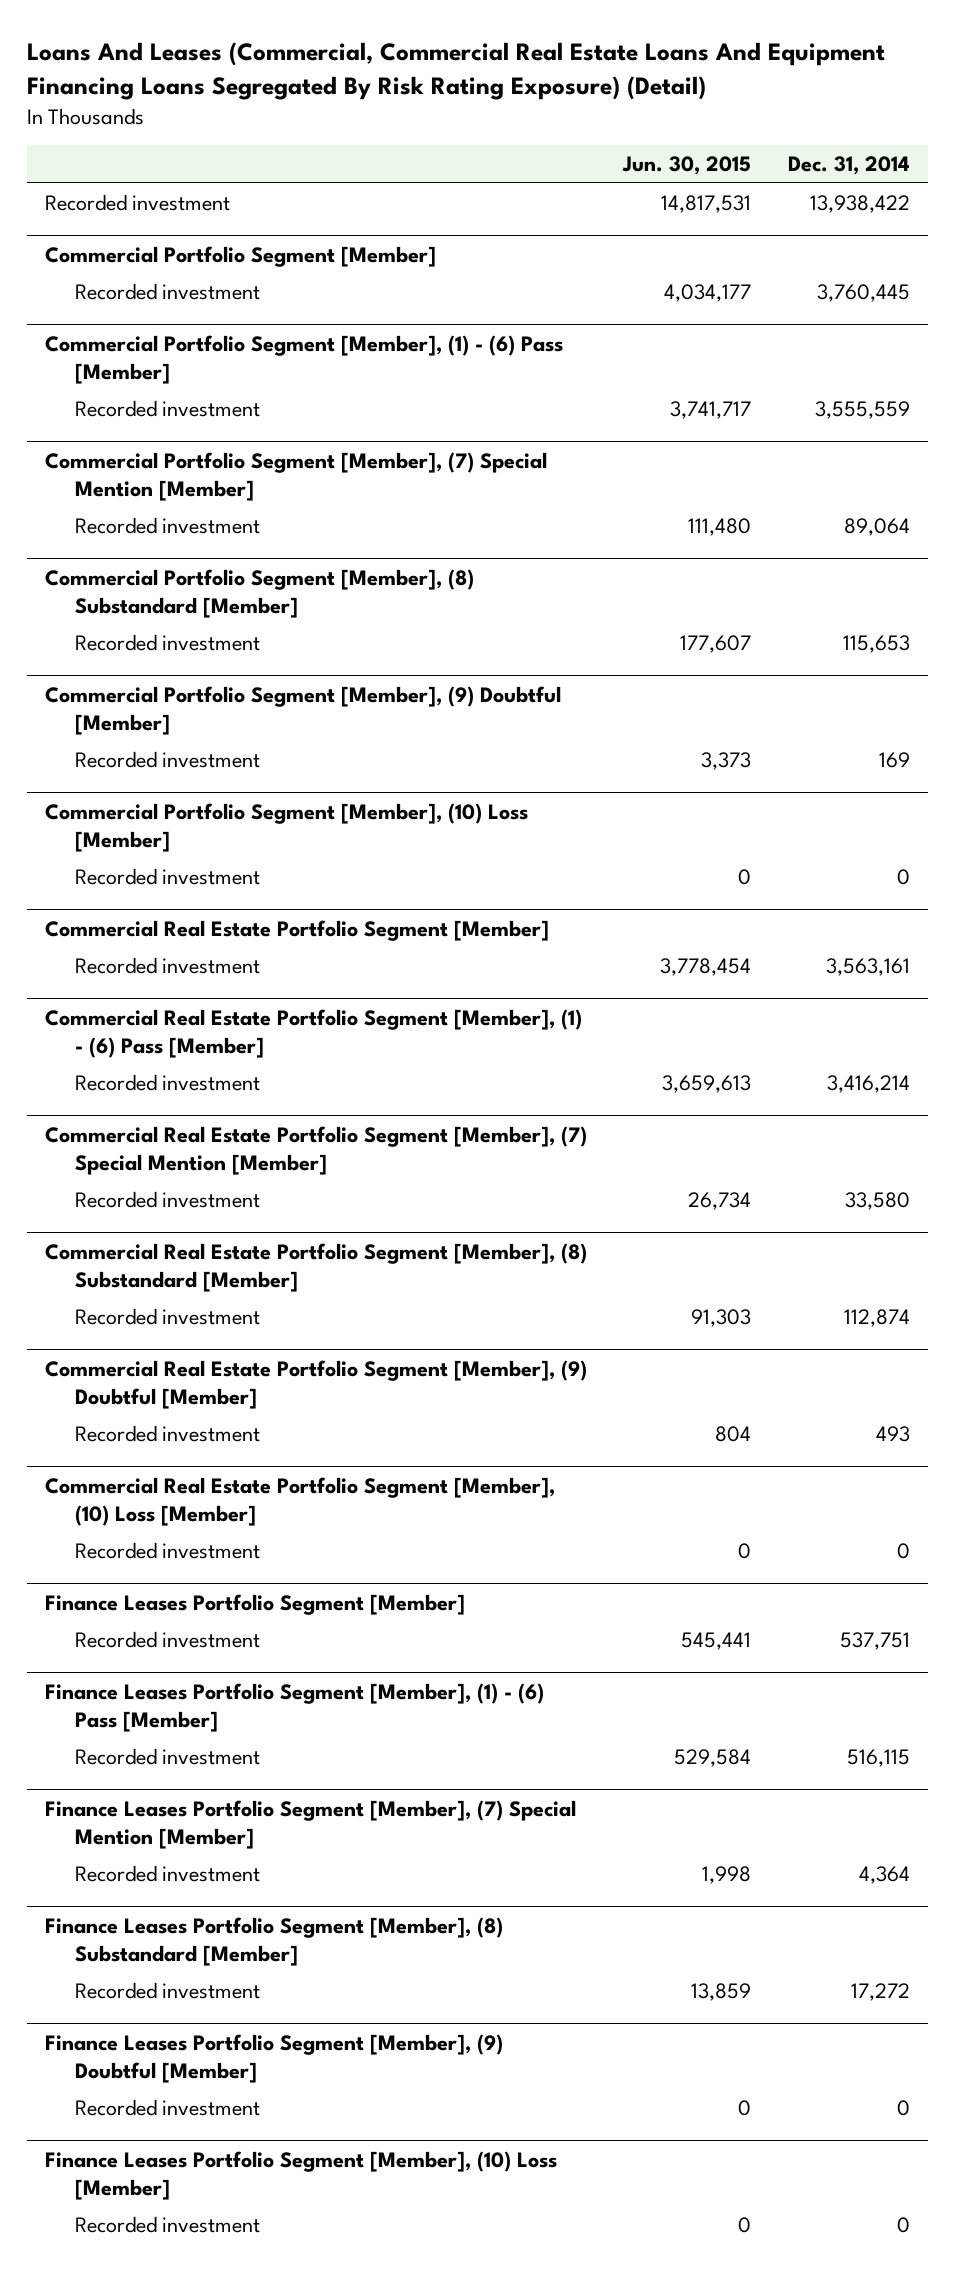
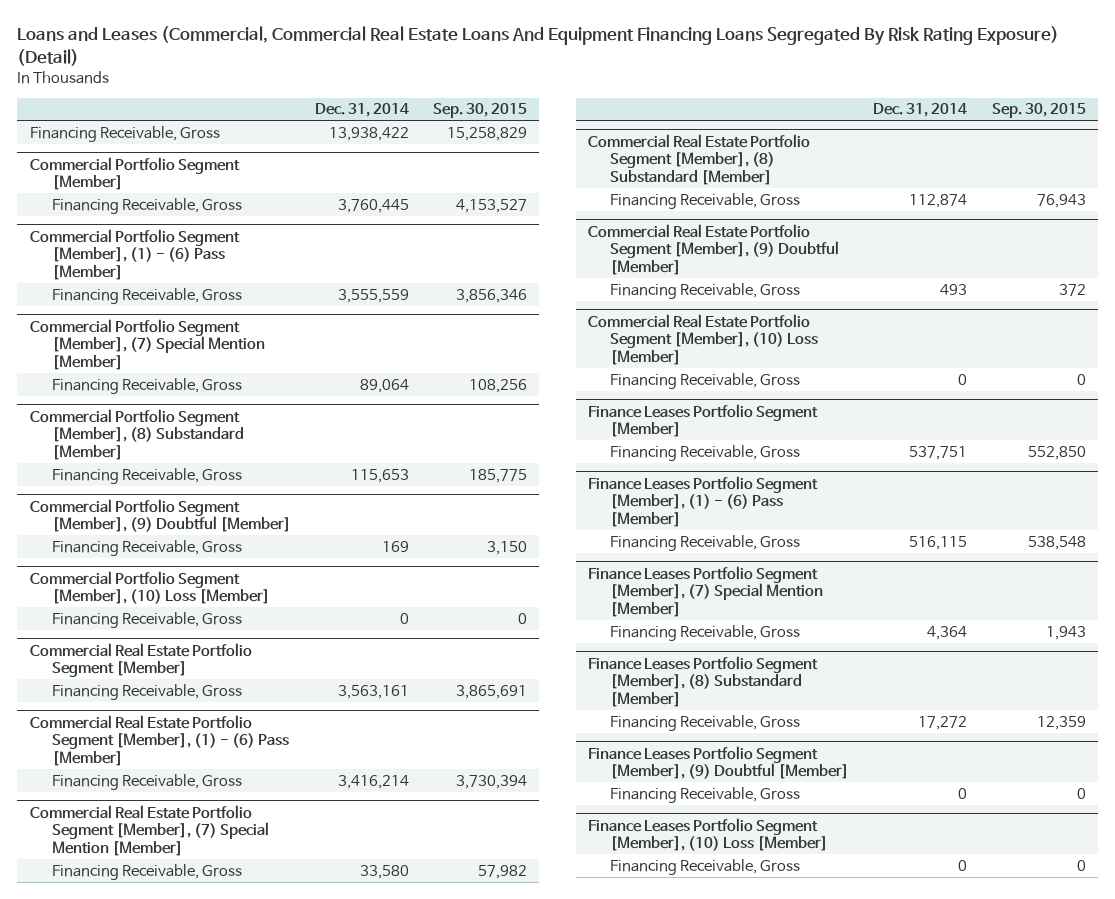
[26,42,885,101] Loans And Leases (Commercial, Commercial Real Estate Loans And Equipment Financing Loans Segregated By Risk Rating Exposure) (Detail) -> [17,26,1060,67] Loans and Leases (Commercial, Commercial Real Estate Loans And Equipment Financing Loans Segregated By Risk Rating Exposure) (Detail)
[622,156,752,176] Jun. 30, 2015 -> none
none -> [433,103,528,119] Sep. 30, 2015
[44,193,230,211] Recorded investment -> [29,125,220,142] Financing Receivable, Gross
[74,282,260,300] Recorded investment -> [51,197,242,214] Financing Receivable, Gross
[74,399,260,417] Recorded investment -> [51,287,242,304] Financing Receivable, Gross
[74,516,260,534] Recorded investment -> [51,377,242,394] Financing Receivable, Gross
[74,633,260,651] Recorded investment -> [51,467,242,484] Financing Receivable, Gross
[74,750,260,768] Recorded investment -> [51,539,242,556] Financing Receivable, Gross
[74,867,260,885] Recorded investment -> [51,611,242,628] Financing Receivable, Gross
[74,956,260,974] Recorded investment -> [51,683,242,700] Financing Receivable, Gross
[74,1073,260,1091] Recorded investment -> [51,773,242,790] Financing Receivable, Gross
[74,1190,260,1208] Recorded investment -> [51,863,242,880] Financing Receivable, Gross
[74,1307,260,1325] Recorded investment -> [610,192,801,209] Financing Receivable, Gross
[74,1424,260,1442] Recorded investment -> [610,282,801,299] Financing Receivable, Gross
[74,1541,260,1559] Recorded investment -> [610,372,801,389] Financing Receivable, Gross
[74,1630,260,1648] Recorded investment -> [610,444,801,461] Financing Receivable, Gross
[74,1747,260,1765] Recorded investment -> [610,534,801,551] Financing Receivable, Gross
[74,1864,260,1882] Recorded investment -> [610,624,801,641] Financing Receivable, Gross
[74,1981,260,1999] Recorded investment -> [610,714,801,731] Financing Receivable, Gross
[74,2098,260,2116] Recorded investment -> [610,786,801,803] Financing Receivable, Gross
[74,2215,260,2233] Recorded investment -> [610,858,801,875] Financing Receivable, Gross

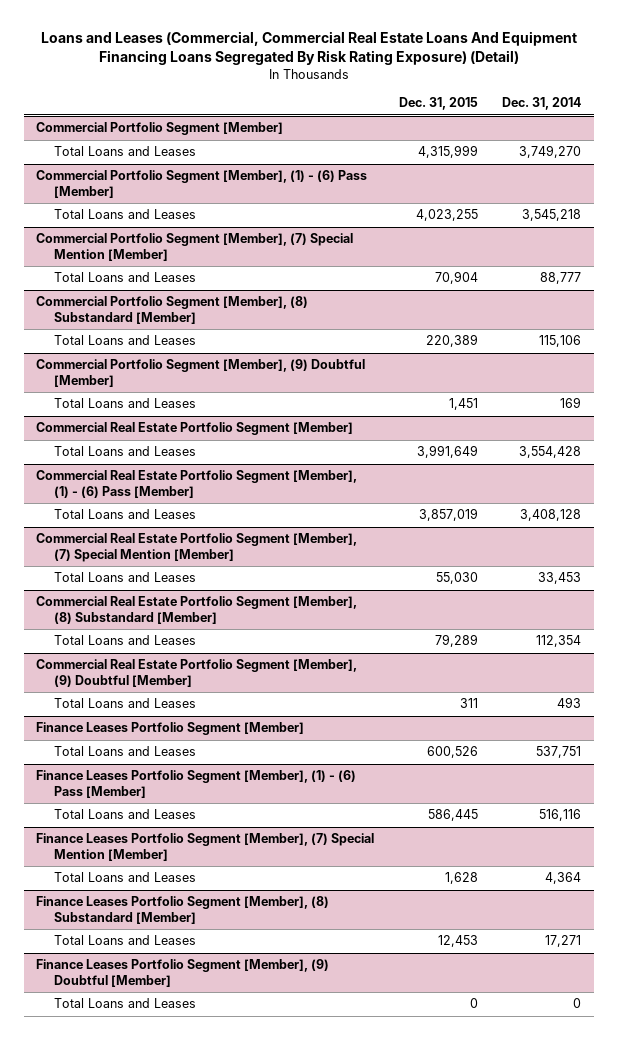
[433,103,528,119] Sep. 30, 2015 -> none
none -> [398,97,478,111] Dec. 31, 2015
[29,125,220,142] Financing Receivable, Gross -> none
[51,197,242,214] Financing Receivable, Gross -> none
none -> [53,146,196,157] Total Loans and Leases
[51,287,242,304] Financing Receivable, Gross -> none
none -> [53,209,196,220] Total Loans and Leases
[51,377,242,394] Financing Receivable, Gross -> none
none -> [53,272,196,283] Total Loans and Leases
[51,467,242,484] Financing Receivable, Gross -> none
none -> [53,335,196,346] Total Loans and Leases
[29,570,270,605] Commercial Portfolio Segment [Member], (10) Loss [Member] -> none
[51,611,242,628] Financing Receivable, Gross -> none
[51,539,242,556] Financing Receivable, Gross -> [53,398,196,409] Total Loans and Leases
[51,683,242,700] Financing Receivable, Gross -> none
none -> [53,446,196,457] Total Loans and Leases
[51,773,242,790] Financing Receivable, Gross -> none
none -> [53,509,196,520] Total Loans and Leases
[51,863,242,880] Financing Receivable, Gross -> none
none -> [53,572,196,583] Total Loans and Leases
[610,192,801,209] Financing Receivable, Gross -> none
none -> [53,635,196,646] Total Loans and Leases
[588,313,819,366] Commercial Real Estate Portfolio Segment [Member], (10) Loss [Member] -> none
[610,372,801,389] Financing Receivable, Gross -> none
[610,282,801,299] Financing Receivable, Gross -> [53,698,196,709] Total Loans and Leases
[610,444,801,461] Financing Receivable, Gross -> [53,746,196,757] Total Loans and Leases
[610,534,801,551] Financing Receivable, Gross -> none
none -> [53,809,196,820] Total Loans and Leases
[610,624,801,641] Financing Receivable, Gross -> [53,872,196,883] Total Loans and Leases
[610,714,801,731] Financing Receivable, Gross -> none
none -> [53,935,196,946] Total Loans and Leases
[588,817,829,852] Finance Leases Portfolio Segment [Member], (10) Loss [Member] -> none
[610,858,801,875] Financing Receivable, Gross -> none
[610,786,801,803] Financing Receivable, Gross -> [53,998,196,1009] Total Loans and Leases

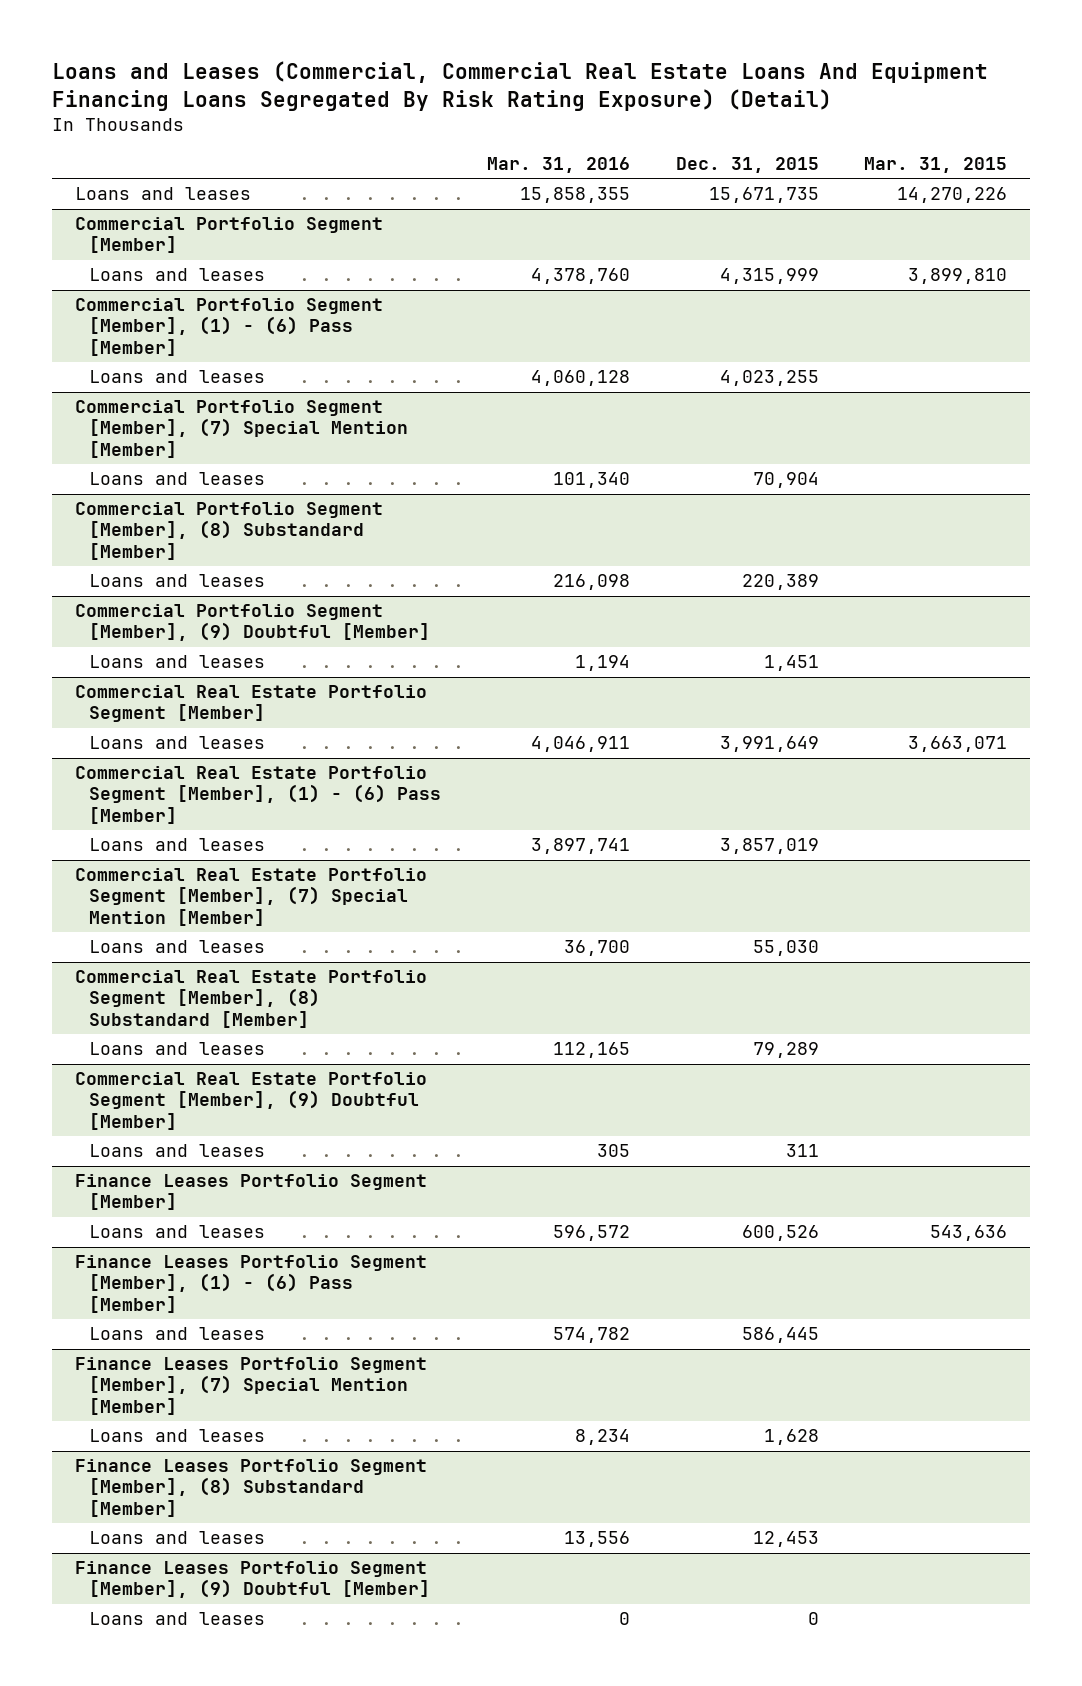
[502,97,582,111] Dec. 31, 2014 -> none
none -> [487,156,631,173] Mar. 31, 2016
none -> [864,156,1008,173] Mar. 31, 2015
none -> [74,187,251,201] Loans and leases
[53,146,196,157] Total Loans and Leases -> [89,268,266,282] Loans and leases
[53,209,196,220] Total Loans and Leases -> [89,370,266,384] Loans and leases
[53,272,196,283] Total Loans and Leases -> [89,472,266,486] Loans and leases
[53,335,196,346] Total Loans and Leases -> [89,574,266,588] Loans and leases
[53,398,196,409] Total Loans and Leases -> [89,655,266,669] Loans and leases
[53,446,196,457] Total Loans and Leases -> [89,736,266,750] Loans and leases
[53,509,196,520] Total Loans and Leases -> [89,838,266,852] Loans and leases
[53,572,196,583] Total Loans and Leases -> [89,940,266,954] Loans and leases
[53,635,196,646] Total Loans and Leases -> [89,1042,266,1056] Loans and leases
[53,698,196,709] Total Loans and Leases -> [89,1144,266,1158] Loans and leases
[53,746,196,757] Total Loans and Leases -> [89,1225,266,1239] Loans and leases
[53,809,196,820] Total Loans and Leases -> [89,1327,266,1341] Loans and leases
[53,872,196,883] Total Loans and Leases -> [89,1429,266,1443] Loans and leases
[53,935,196,946] Total Loans and Leases -> [89,1531,266,1545] Loans and leases
[53,998,196,1009] Total Loans and Leases -> [89,1612,266,1626] Loans and leases

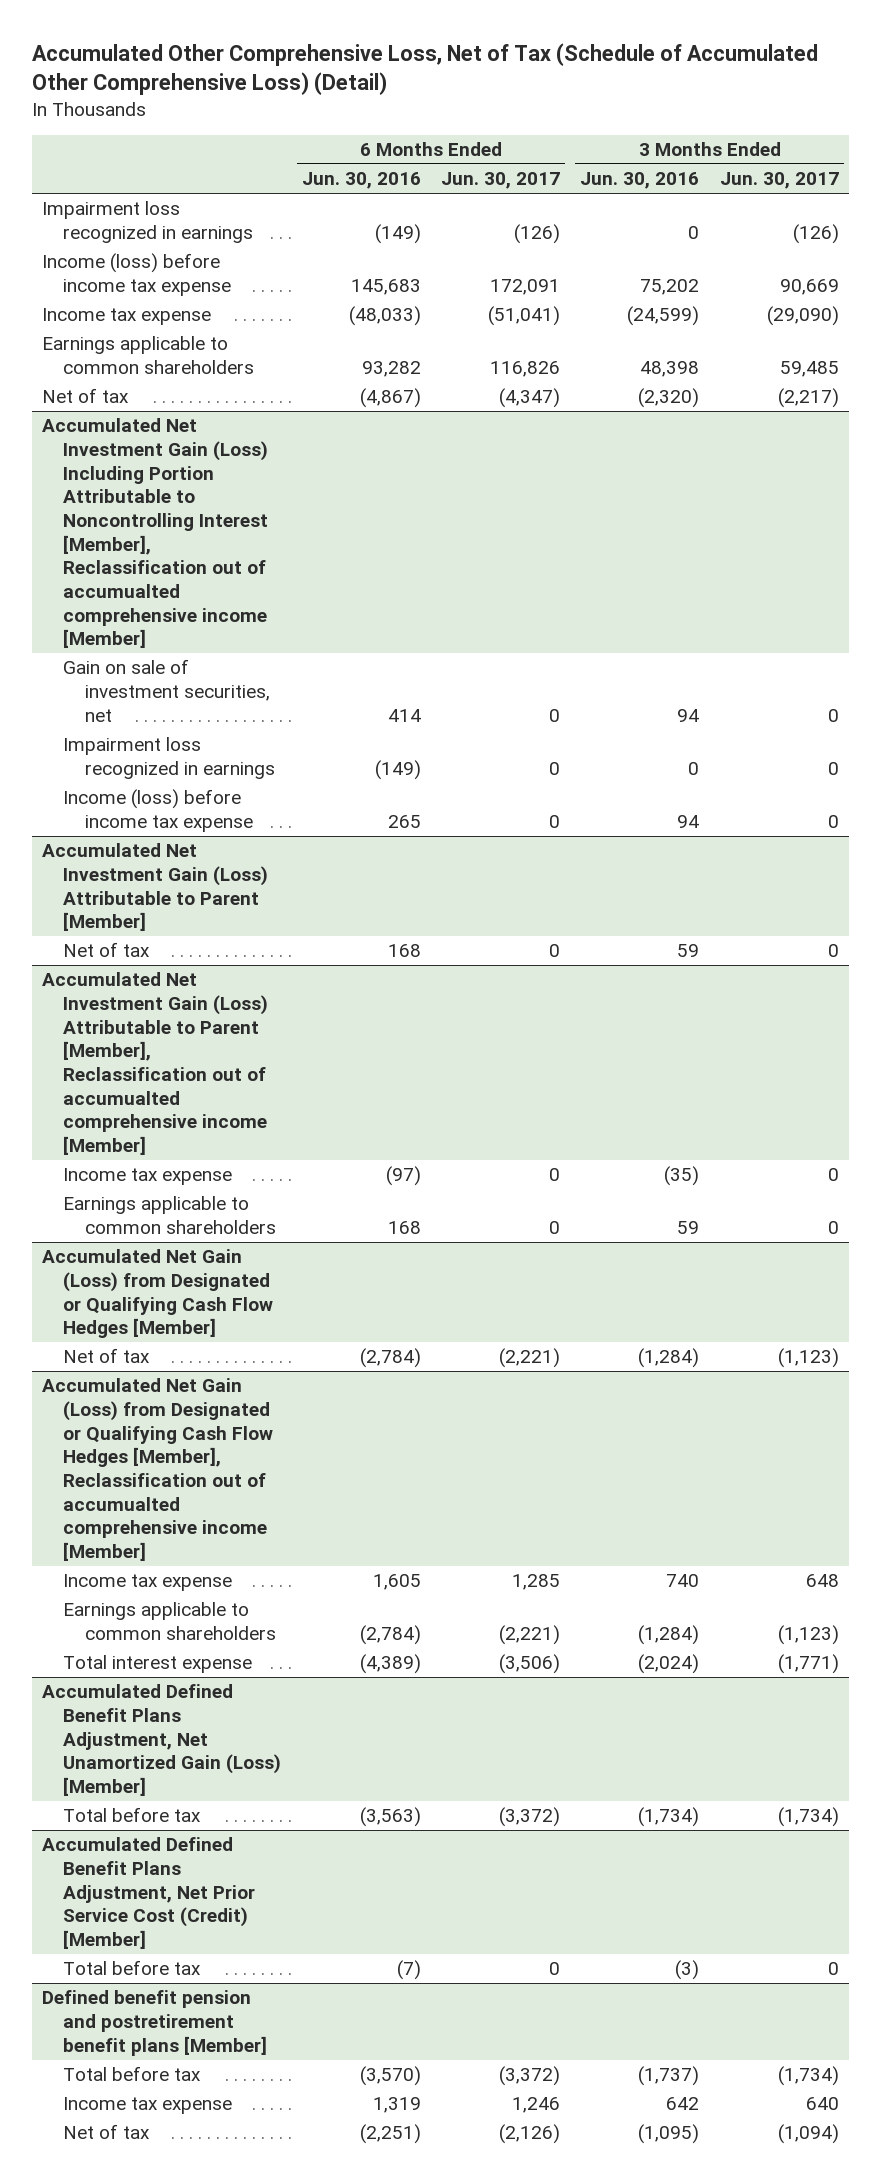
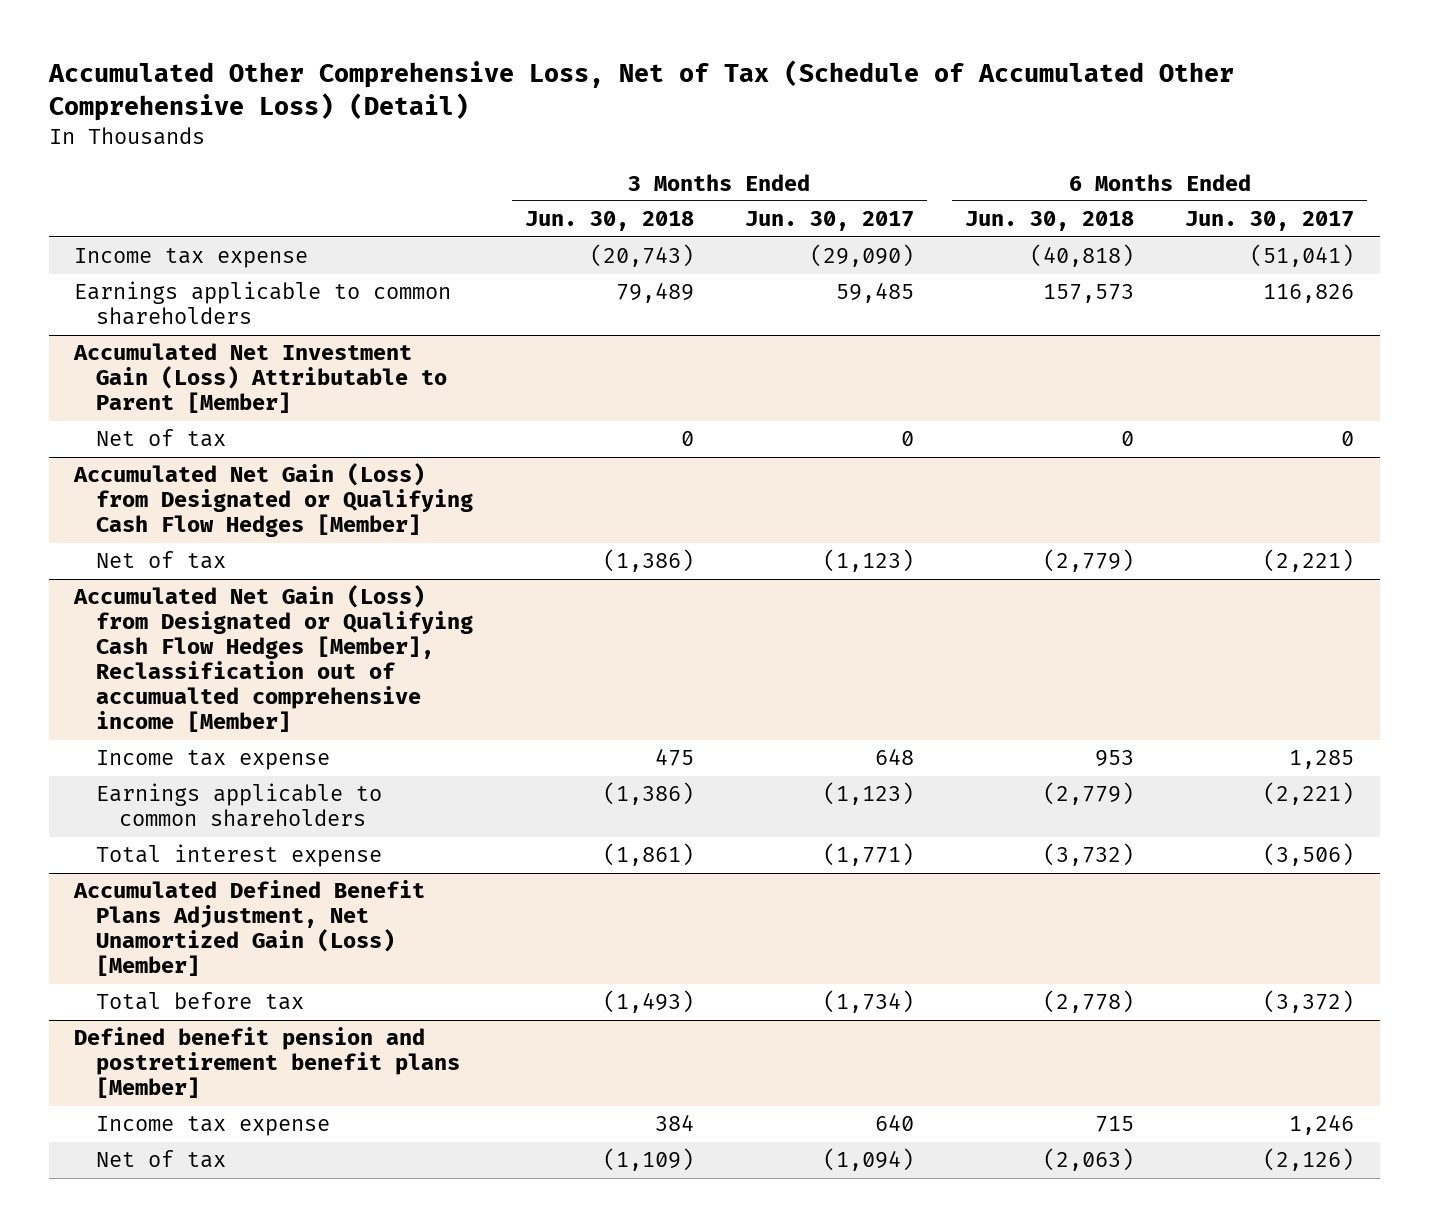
[301,172,421,190] Jun. 30, 2016 -> none
[580,172,700,190] Jun. 30, 2016 -> none
none -> [524,211,694,232] Jun. 30, 2018
none -> [965,211,1135,232] Jun. 30, 2018
[42,201,254,243] Impairment loss recognized in earnings -> none
[42,253,232,296] Income (loss) before income tax expense -> none
[42,388,130,404] Net of tax -> none
[42,418,269,649] Accumulated Net Investment Gain (Loss) Including Portion Attributable to Noncontrolling Interest [Member], Reclassification out of accumualted comprehensive income [Member] -> none
[63,659,270,722] Gain on sale of investment securities, net -> none
[63,737,275,779] Impairment loss recognized in earnings -> none
[63,789,253,832] Income (loss) before income tax expense -> none
[42,972,269,1155] Accumulated Net Investment Gain (Loss) Attributable to Parent [Member], Reclassification out of accumualted comprehensive income [Member] -> none
[63,1168,233,1186] Income tax expense -> none
[63,1196,276,1234] Earnings applicable to common shareholders -> none
[42,1837,256,1949] Accumulated Defined Benefit Plans Adjustment, Net Prior Service Cost (Credit) [Member] -> none
[63,1960,202,1976] Total before tax -> none
[63,2066,202,2082] Total before tax -> none

